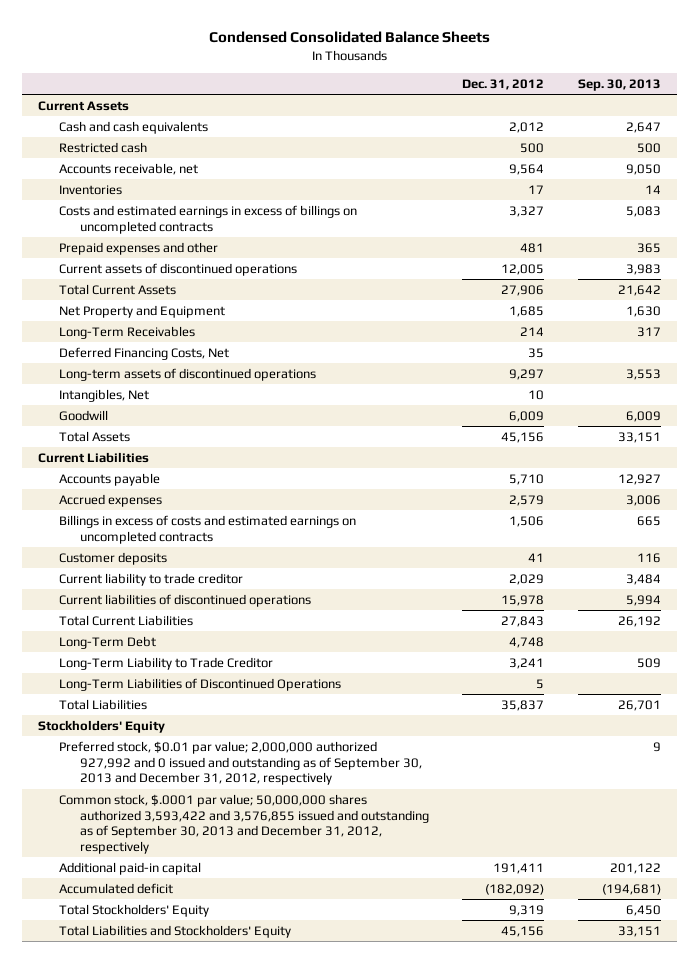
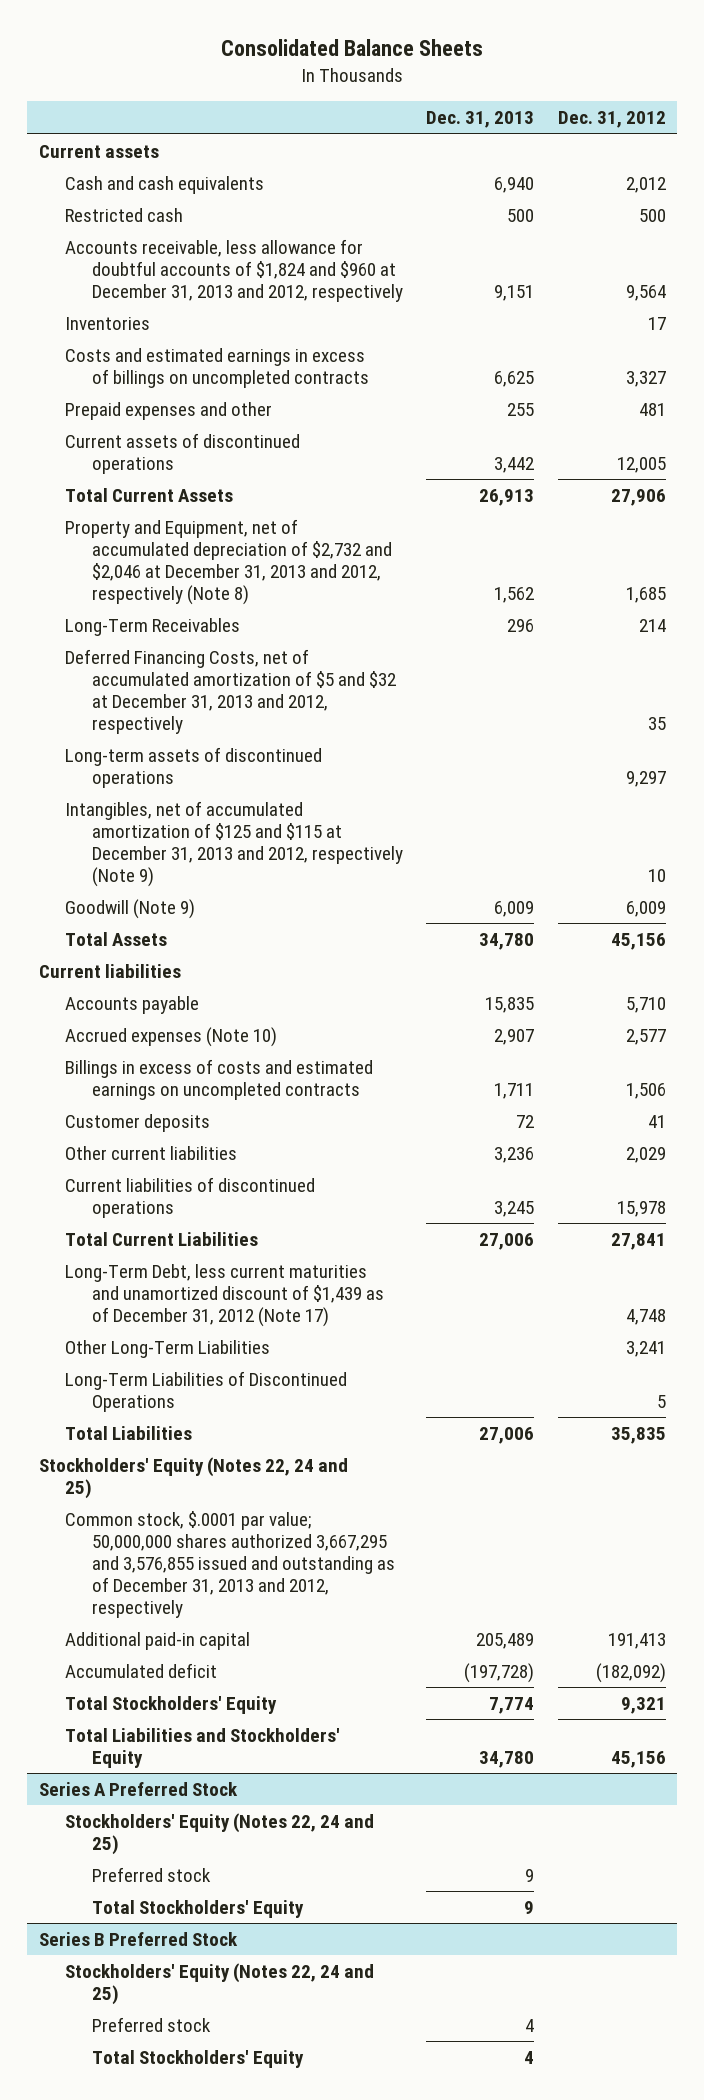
[208,31,490,44] Condensed Consolidated Balance Sheets -> [221,39,484,57] Consolidated Balance Sheets
[577,79,661,92] Sep. 30, 2013 -> none
none -> [426,111,535,129] Dec. 31, 2013
[38,100,130,111] Current Assets -> [38,144,159,158] Current assets
[59,162,199,175] Accounts receivable, net -> [65,238,403,302] Accounts receivable, less allowance for doubtful accounts of $1,824 and $960 at December 31, 2013 and 2012, respectively
[59,304,226,318] Net Property and Equipment -> [65,518,392,605] Property and Equipment, net of accumulated depreciation of $2,732 and $2,046 at December 31, 2013 and 2012, respectively (Note 8)
[59,346,230,360] Deferred Financing Costs, Net -> [65,648,396,734] Deferred Financing Costs, net of accumulated amortization of $5 and $32 at December 31, 2013 and 2012, respectively
[59,388,150,402] Intangibles, Net -> [65,800,403,887] Intangibles, net of accumulated amortization of $125 and $115 at December 31, 2013 and 2012, respectively (Note 9)
[59,409,109,421] Goodwill -> [65,898,196,919] Goodwill (Note 9)
[38,451,150,463] Current Liabilities -> [38,963,181,978] Current liabilities
[59,493,163,507] Accrued expenses -> [65,1026,278,1047] Accrued expenses (Note 10)
[509,494,545,506] 2,579 -> [625,1028,666,1045] 2,577
[59,572,244,586] Current liability to trade creditor -> [65,1145,238,1160] Other current liabilities
[501,615,545,627] 27,843 -> [610,1232,666,1250] 27,841
[59,635,157,649] Long-Term Debt -> [65,1263,384,1327] Long-Term Debt, less current maturities and unamortized discount of $1,439 as of December 31, 2012 (Note 17)
[59,656,274,670] Long-Term Liability to Trade Creditor -> [65,1339,271,1358] Other Long-Term Liabilities
[59,740,423,786] Preferred stock, $0.01 par value; 2,000,000 authorized 927,992 and 0 issued and outstanding as of September 30, 2013 and December 31, 2012, respectively -> none
[501,699,545,711] 35,837 -> [610,1426,666,1444] 35,835
[38,719,166,733] Stockholders' Equity -> [38,1456,348,1499] Stockholders' Equity (Notes 22, 24 and 25)
[59,793,430,855] Common stock, $.0001 par value; 50,000,000 shares authorized 3,593,422 and 3,576,855 issued and outstanding as of September 30, 2013 and December 31, 2012, respectively -> [65,1510,395,1618] Common stock, $.0001 par value; 50,000,000 shares authorized 3,667,295 and 3,576,855 issued and outstanding as of December 31, 2013 and 2012, respectively
[493,862,545,874] 191,411 -> [607,1632,666,1649] 191,413
[509,904,545,916] 9,319 -> [620,1696,666,1714] 9,321
none -> [38,1781,238,1796] Series A Preferred Stock
none -> [65,1812,375,1855] Stockholders' Equity (Notes 22, 24 and 25)
none -> [91,1866,211,1882] Preferred stock
none -> [91,1899,304,1918] Total Stockholders' Equity
none -> [38,1931,238,1946] Series B Preferred Stock
none -> [65,1962,375,2005] Stockholders' Equity (Notes 22, 24 and 25)
none -> [91,2016,211,2032] Preferred stock
none -> [91,2049,304,2068] Total Stockholders' Equity

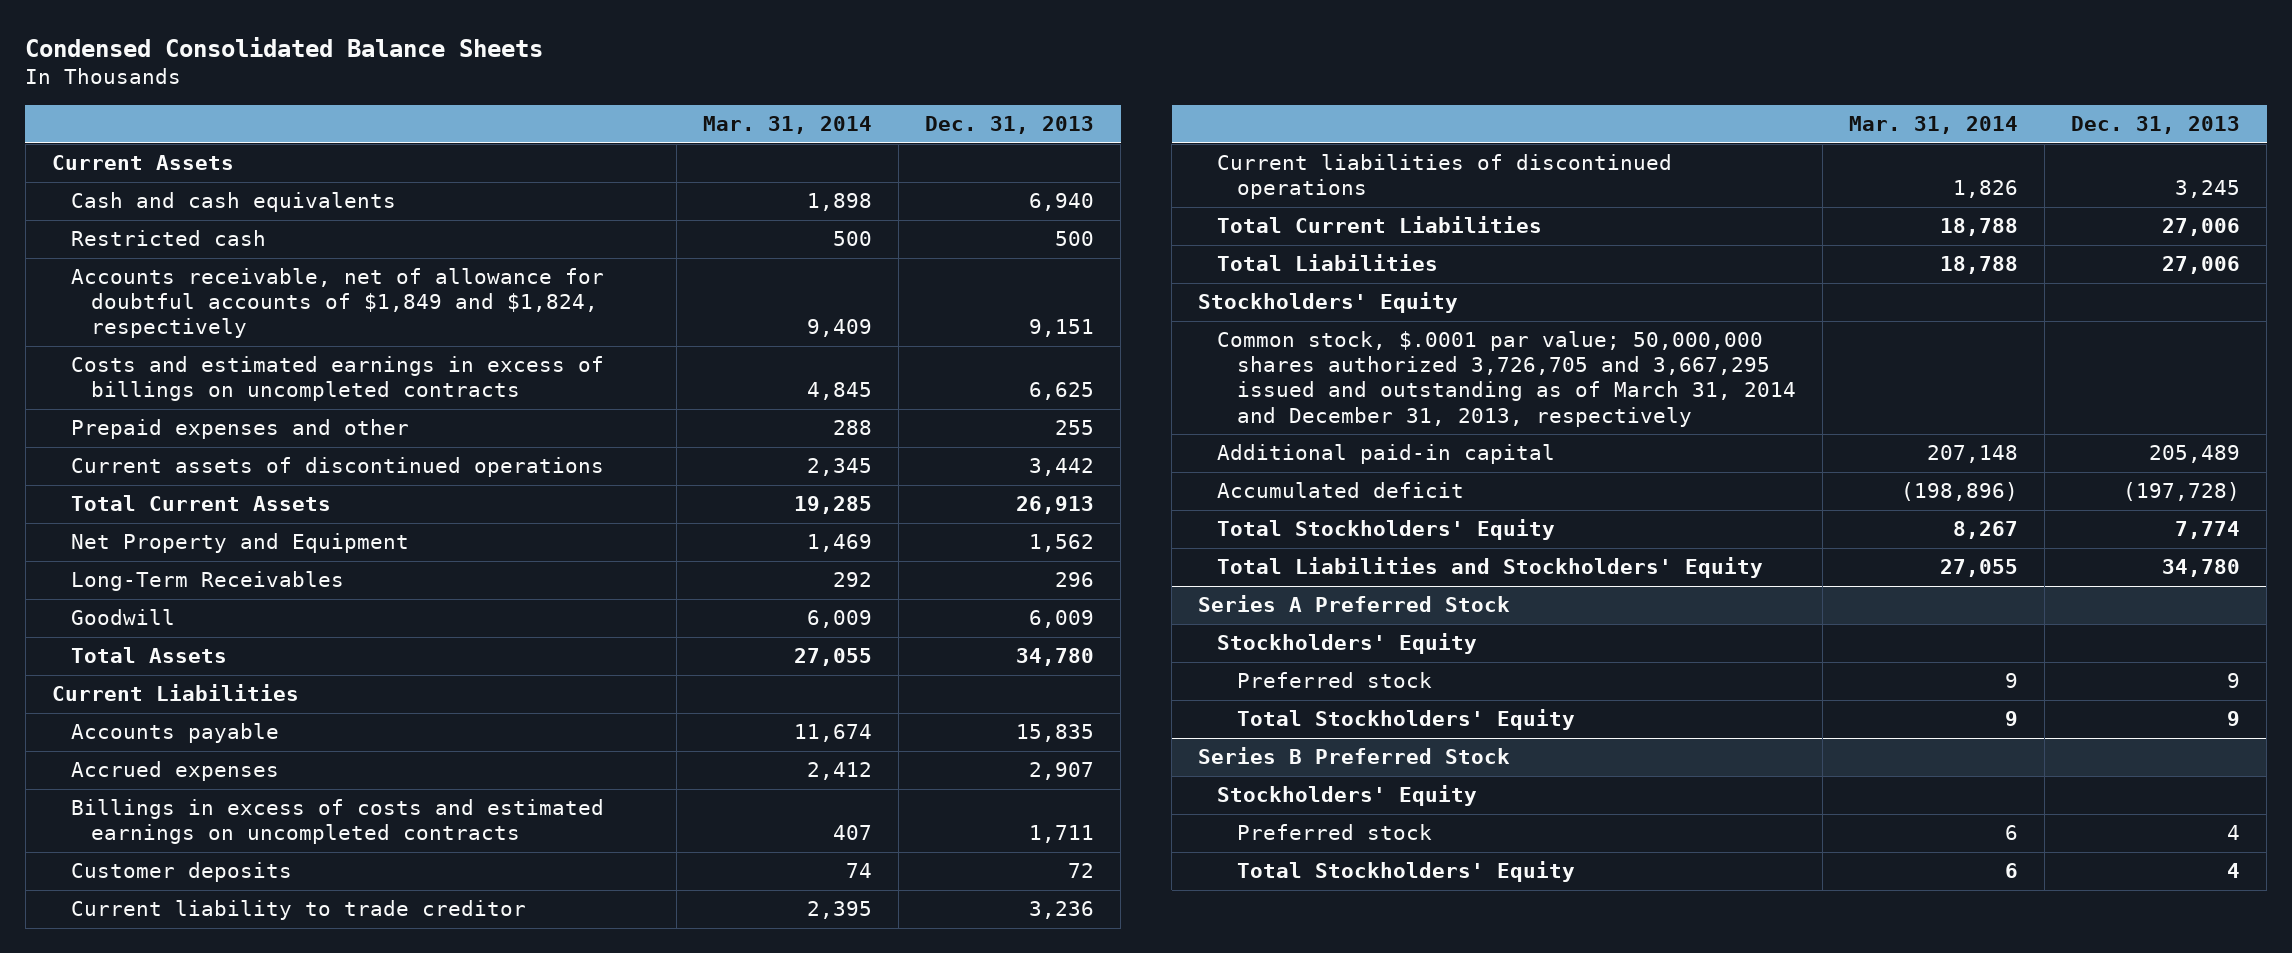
[221,39,484,57] Consolidated Balance Sheets -> [25,36,544,57] Condensed Consolidated Balance Sheets
[557,111,666,129] Dec. 31, 2012 -> none
none -> [702,116,872,135] Mar. 31, 2014
[38,144,159,158] Current assets -> [51,155,234,171] Current Assets
[65,316,151,330] Inventories -> none
[65,238,403,302] Accounts receivable, less allowance for doubtful accounts of $1,824 and $960 at December 31, 2013 and 2012, respectively -> [71,268,605,339] Accounts receivable, net of allowance for doubtful accounts of $1,849 and $1,824, respectively
[65,518,392,605] Property and Equipment, net of accumulated depreciation of $2,732 and $2,046 at December 31, 2013 and 2012, respectively (Note 8) -> [71,533,410,554] Net Property and Equipment
[65,648,396,734] Deferred Financing Costs, net of accumulated amortization of $5 and $32 at December 31, 2013 and 2012, respectively -> none
[65,746,323,788] Long-term assets of discontinued operations -> none
[65,800,403,887] Intangibles, net of accumulated amortization of $125 and $115 at December 31, 2013 and 2012, respectively (Note 9) -> none
[65,898,196,919] Goodwill (Note 9) -> [71,609,176,626] Goodwill
[38,963,181,978] Current liabilities -> [51,684,299,702] Current Liabilities
[65,1026,278,1047] Accrued expenses (Note 10) -> [71,761,280,782] Accrued expenses
[65,1145,238,1160] Other current liabilities -> [71,900,527,921] Current liability to trade creditor
[65,1263,384,1327] Long-Term Debt, less current maturities and unamortized discount of $1,439 as of December 31, 2012 (Note 17) -> none
[65,1339,271,1358] Other Long-Term Liabilities -> none
[65,1370,348,1412] Long-Term Liabilities of Discontinued Operations -> none
[38,1456,348,1499] Stockholders' Equity (Notes 22, 24 and 25) -> [1198,292,1459,314] Stockholders' Equity
[65,1510,395,1618] Common stock, $.0001 par value; 50,000,000 shares authorized 3,667,295 and 3,576,855 issued and outstanding as of December 31, 2013 and 2012, respectively -> [1217,331,1796,427] Common stock, $.0001 par value; 50,000,000 shares authorized 3,726,705 and 3,667,295 issued and outstanding as of March 31, 2014 and December 31, 2013, respectively
[65,1812,375,1855] Stockholders' Equity (Notes 22, 24 and 25) -> [1217,633,1478,655] Stockholders' Equity
[65,1962,375,2005] Stockholders' Equity (Notes 22, 24 and 25) -> [1217,785,1478,807] Stockholders' Equity

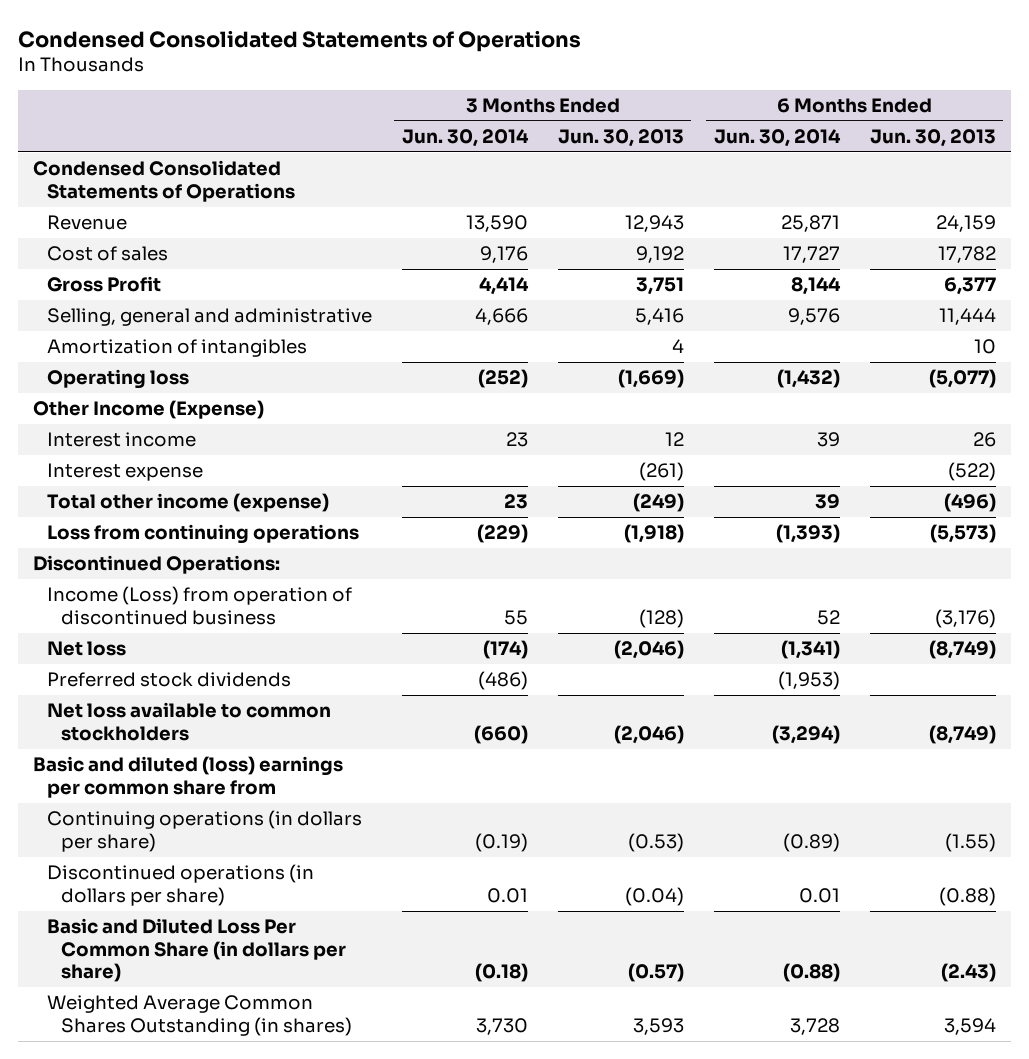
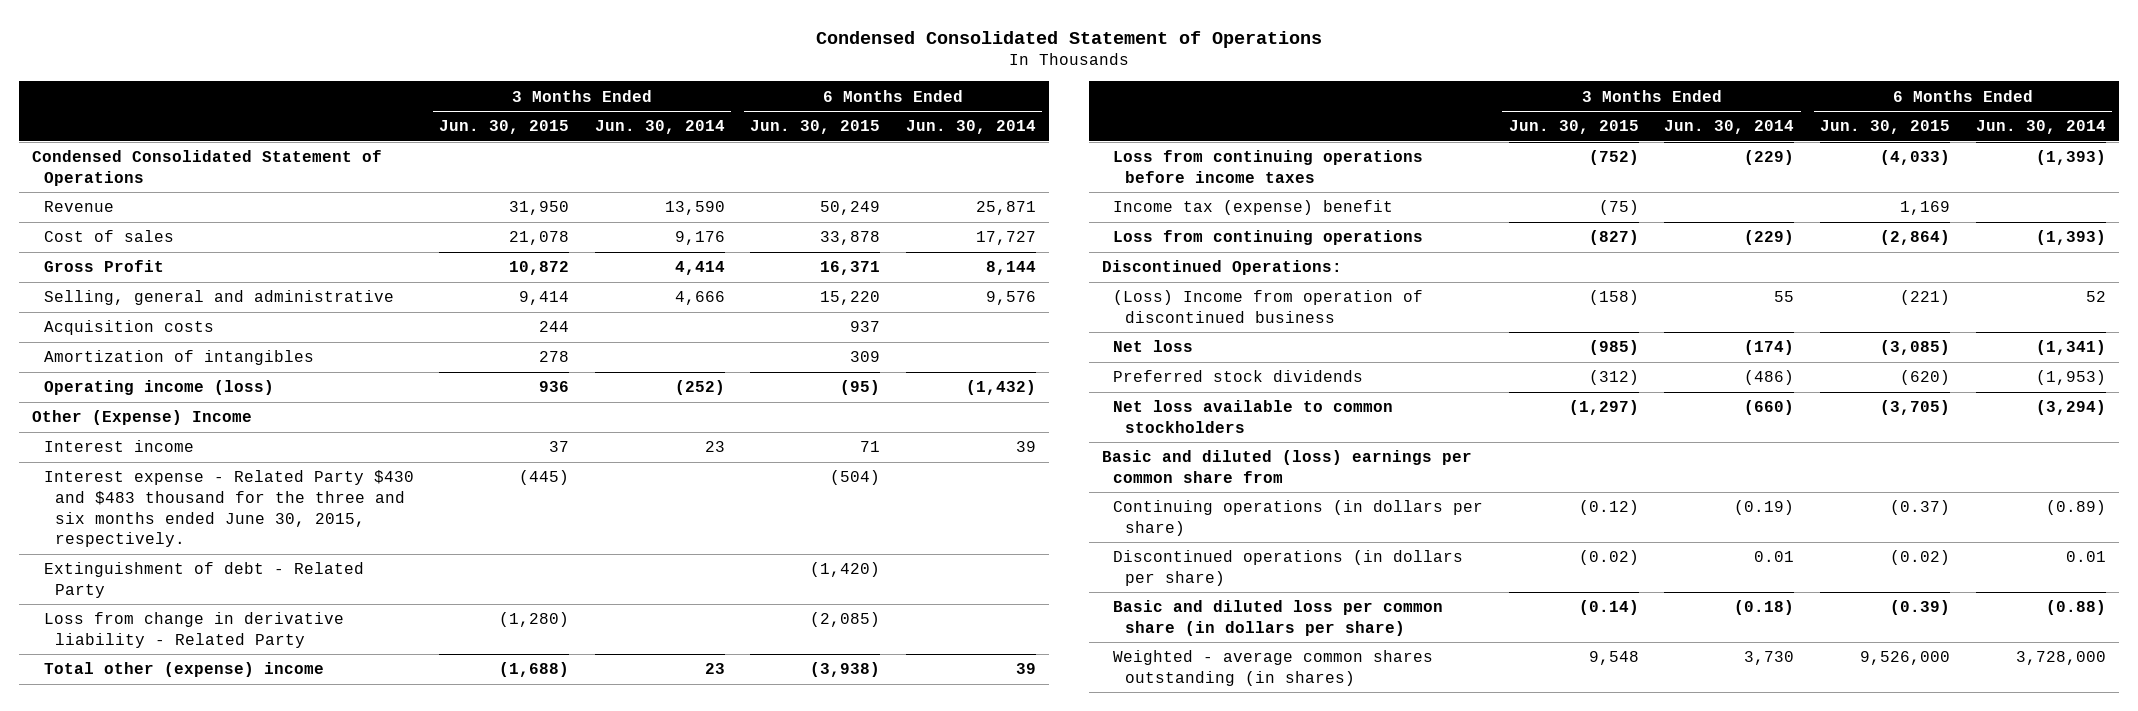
[18,29,582,52] Condensed Consolidated Statements of Operations -> [815,30,1322,48] Condensed Consolidated Statement of Operations
[557,128,684,147] Jun. 30, 2013 -> none
[869,128,996,147] Jun. 30, 2013 -> none
none -> [439,120,570,135] Jun. 30, 2015
none -> [750,120,881,135] Jun. 30, 2015
[33,160,295,202] Condensed Consolidated Statements of Operations -> [31,150,382,186] Condensed Consolidated Statement of Operations
none -> [43,320,214,336] Acquisition costs
[46,369,189,390] Operating loss -> [43,380,274,396] Operating income (loss)
[33,400,265,420] Other Income (Expense) -> [31,410,252,426] Other (Expense) Income
[46,463,203,482] Interest expense -> [43,470,414,548] Interest expense - Related Party $430 and $483 thousand for the three and six months ended June 30, 2015, respectively.
none -> [43,562,364,598] Extinguishment of debt - Related Party
none -> [43,612,344,648] Loss from change in derivative liability - Related Party
[46,493,329,513] Total other income (expense) -> [43,662,324,678] Total other (expense) income
none -> [1113,150,1424,183] Loss from continuing operations before income taxes
none -> [1113,200,1394,216] Income tax (expense) benefit
[46,586,352,625] Income (Loss) from operation of discontinued business -> [1113,290,1424,323] (Loss) Income from operation of discontinued business
[46,918,346,983] Basic and Diluted Loss Per Common Share (in dollars per share) -> [1113,600,1444,636] Basic and diluted loss per common share (in dollars per share)
[46,995,352,1036] Weighted Average Common Shares Outstanding (in shares) -> [1113,650,1434,686] Weighted - average common shares outstanding (in shares)
[789,1017,840,1035] 3,728 -> [2015,651,2106,666] 3,728,000

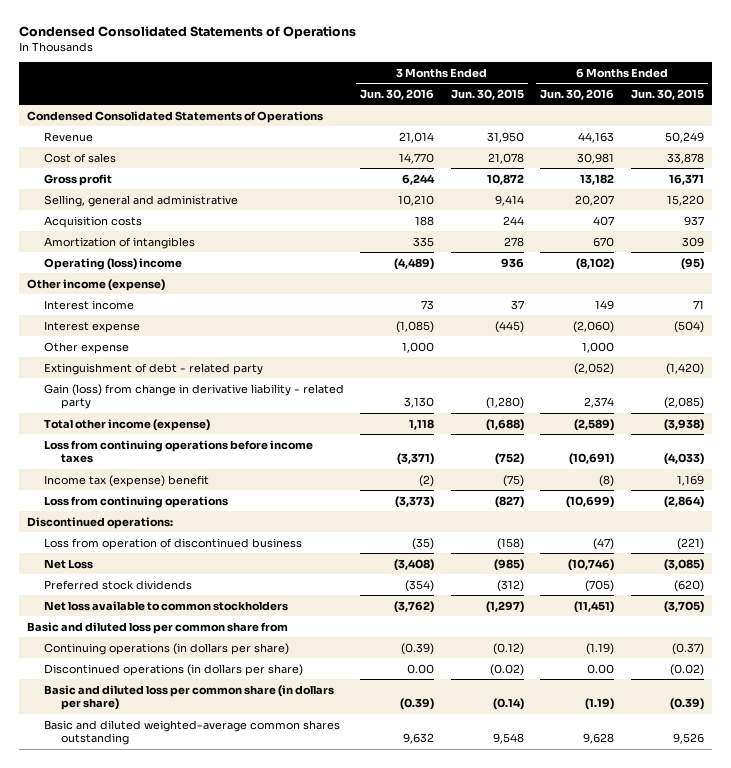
[815,30,1322,48] Condensed Consolidated Statement of Operations -> [18,25,356,39] Condensed Consolidated Statements of Operations
[594,120,725,135] Jun. 30, 2014 -> none
[906,120,1037,135] Jun. 30, 2014 -> none
none -> [360,88,435,100] Jun. 30, 2016
none -> [540,88,615,100] Jun. 30, 2016
[31,150,382,186] Condensed Consolidated Statement of Operations -> [26,110,323,123] Condensed Consolidated Statements of Operations
[43,260,164,273] Gross Profit -> [44,173,113,186] Gross profit
[43,380,274,396] Operating income (loss) -> [44,257,183,270] Operating (loss) income
[31,410,252,426] Other (Expense) Income -> [26,278,165,291] Other income (expense)
[43,470,414,548] Interest expense - Related Party $430 and $483 thousand for the three and six months ended June 30, 2015, respectively. -> [44,320,141,333] Interest expense
none -> [44,341,130,354] Other expense
[43,562,364,598] Extinguishment of debt - Related Party -> [44,362,264,375] Extinguishment of debt - related party
[43,612,344,648] Loss from change in derivative liability - Related Party -> [44,383,345,410] Gain (loss) from change in derivative liability - related party
[43,662,324,678] Total other (expense) income -> [44,418,211,431] Total other income (expense)
[1101,260,1342,276] Discontinued Operations: -> [26,516,173,529] Discontinued operations:
[1113,290,1424,323] (Loss) Income from operation of discontinued business -> [44,537,303,550] Loss from operation of discontinued business
[1113,340,1194,353] Net loss -> [44,558,94,569] Net Loss
[1101,450,1472,483] Basic and diluted (loss) earnings per common share from -> [26,621,288,634] Basic and diluted loss per common share from
[1113,650,1434,686] Weighted - average common shares outstanding (in shares) -> [44,719,341,746] Basic and diluted weighted-average common shares outstanding
[1860,651,1951,666] 9,526,000 -> [672,733,704,745] 9,526

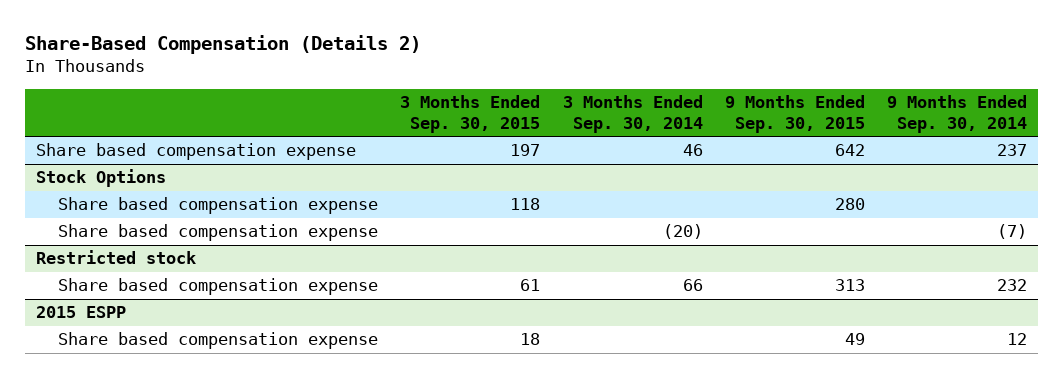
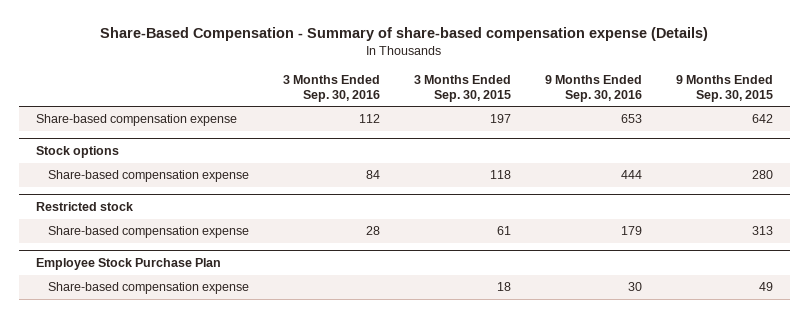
[24,35,421,55] Share-Based Compensation (Details 2) -> [100,27,709,42] Share-Based Compensation - Summary of share-based compensation expense (Details)
[562,95,703,134] 3 Months Ended Sep. 30, 2014 -> none
[887,95,1028,134] 9 Months Ended Sep. 30, 2014 -> none
none -> [282,74,380,102] 3 Months Ended Sep. 30, 2016
none -> [545,74,643,102] 9 Months Ended Sep. 30, 2016
[58,224,379,242] Share based compensation expense -> none
[35,143,356,161] Share based compensation expense -> [35,114,237,127] Share-based compensation expense
[35,169,166,188] Stock Options -> [35,145,119,158] Stock options
[58,197,379,215] Share based compensation expense -> [47,170,249,183] Share-based compensation expense
[58,278,379,296] Share based compensation expense -> [47,226,249,239] Share-based compensation expense
[35,306,126,319] 2015 ESPP -> [35,257,221,270] Employee Stock Purchase Plan
[58,332,379,350] Share based compensation expense -> [47,282,249,295] Share-based compensation expense

